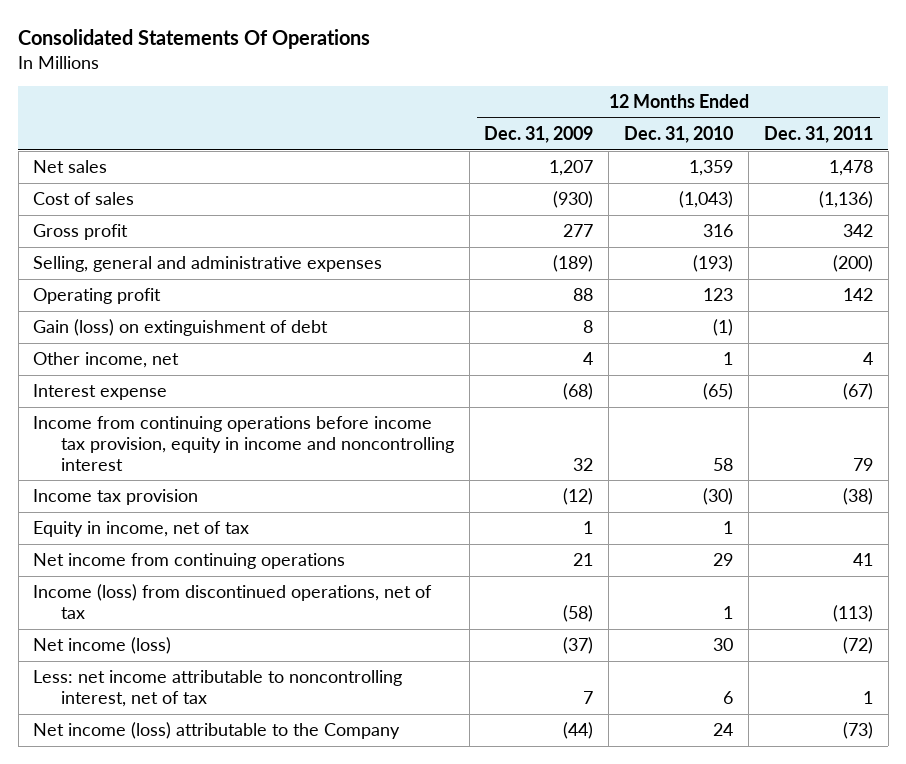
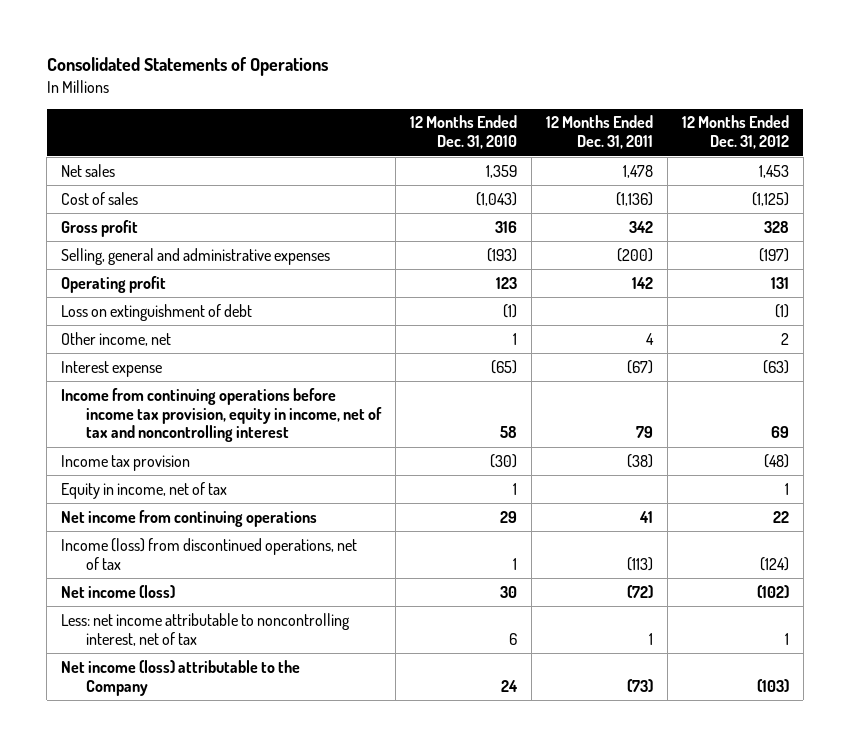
[18,29,371,50] Consolidated Statements Of Operations -> [46,57,328,77] Consolidated Statements of Operations
[484,126,594,144] Dec. 31, 2009 -> none
none -> [681,115,789,150] 12 Months Ended Dec. 31, 2012
[33,319,329,337] Gain (loss) on extinguishment of debt -> [61,303,253,321] Loss on extinguishment of debt
[33,416,454,471] Income from continuing operations before income tax provision, equity in income and noncontrolling interest -> [61,387,383,443] Income from continuing operations before income tax provision, equity in income, net of tax and noncontrolling interest

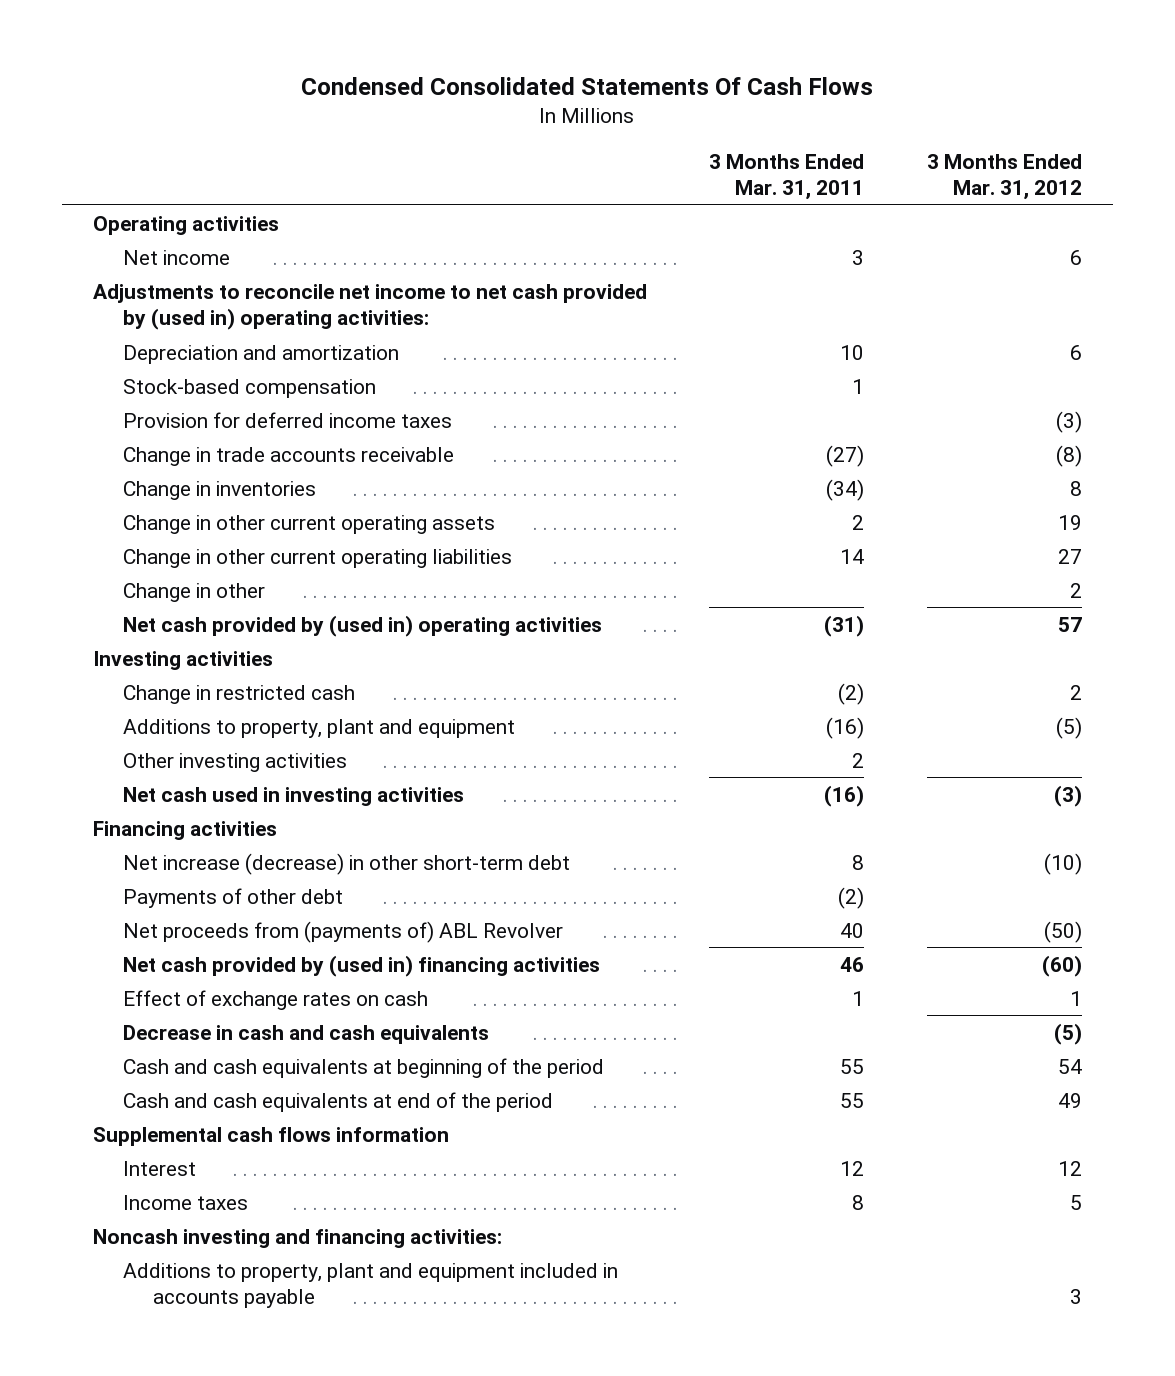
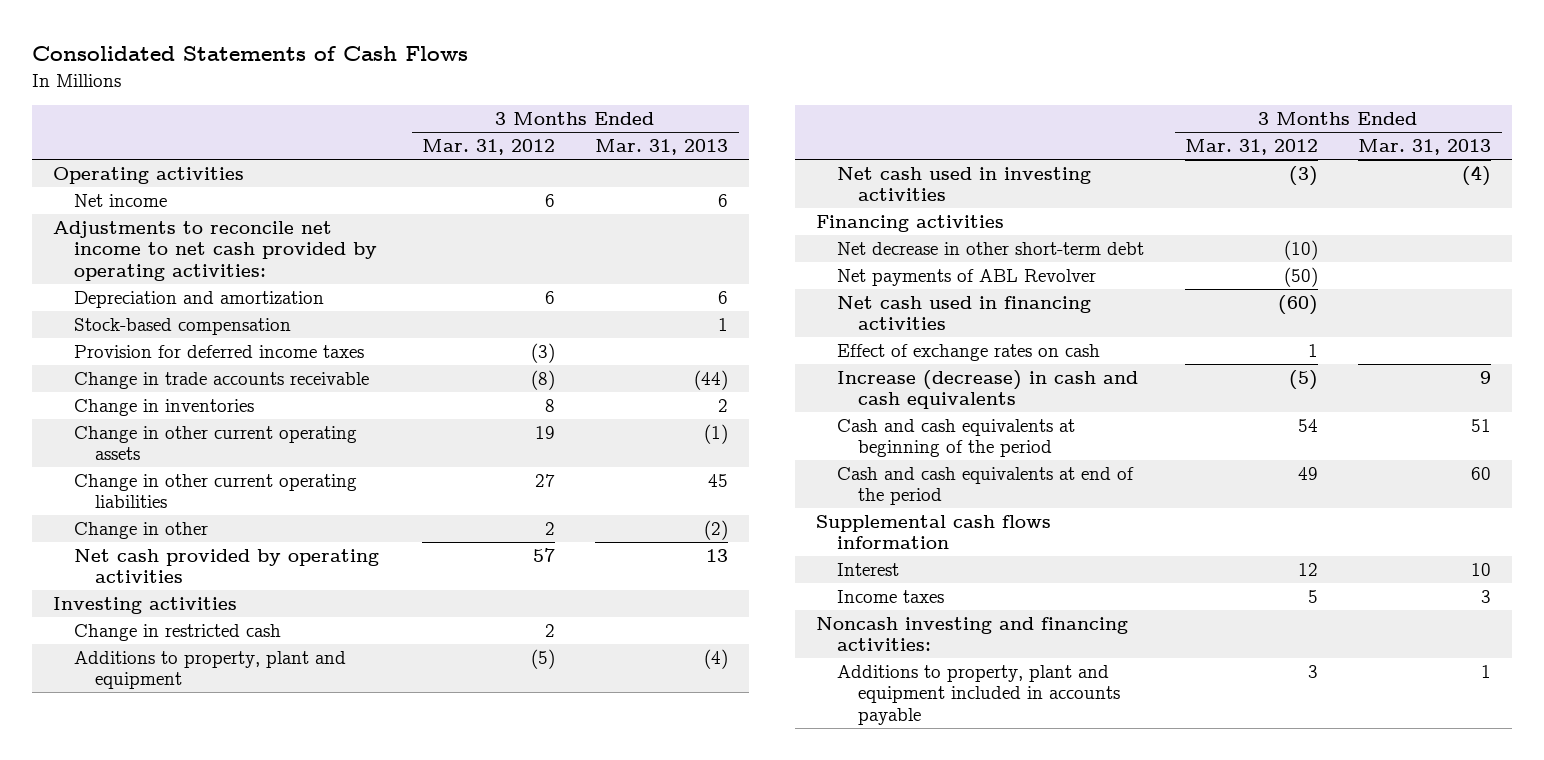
[301,76,874,95] Condensed Consolidated Statements Of Cash Flows -> [32,46,469,62] Consolidated Statements of Cash Flows
[709,153,865,201] 3 Months Ended Mar. 31, 2011 -> none
none -> [595,139,729,156] Mar. 31, 2013
[93,283,648,330] Adjustments to reconcile net income to net cash provided by (used in) operating activities: -> [52,220,378,282] Adjustments to reconcile net income to net cash provided by operating activities:
[123,614,603,637] Net cash provided by (used in) operating activities -> [74,548,380,584] Net cash provided by operating activities
[123,752,348,772] Other investing activities -> none
[123,887,344,908] Payments of other debt -> none
[123,852,571,875] Net increase (decrease) in other short-term debt -> [837,241,1145,255] Net decrease in other short-term debt
[123,920,564,943] Net proceeds from (payments of) ABL Revolver -> [837,268,1097,286] Net payments of ABL Revolver
[123,954,601,977] Net cash provided by (used in) financing activities -> [837,295,1092,331] Net cash used in financing activities
[123,1024,490,1044] Decrease in cash and cash equivalents -> [837,369,1139,410] Increase (decrease) in cash and cash equivalents

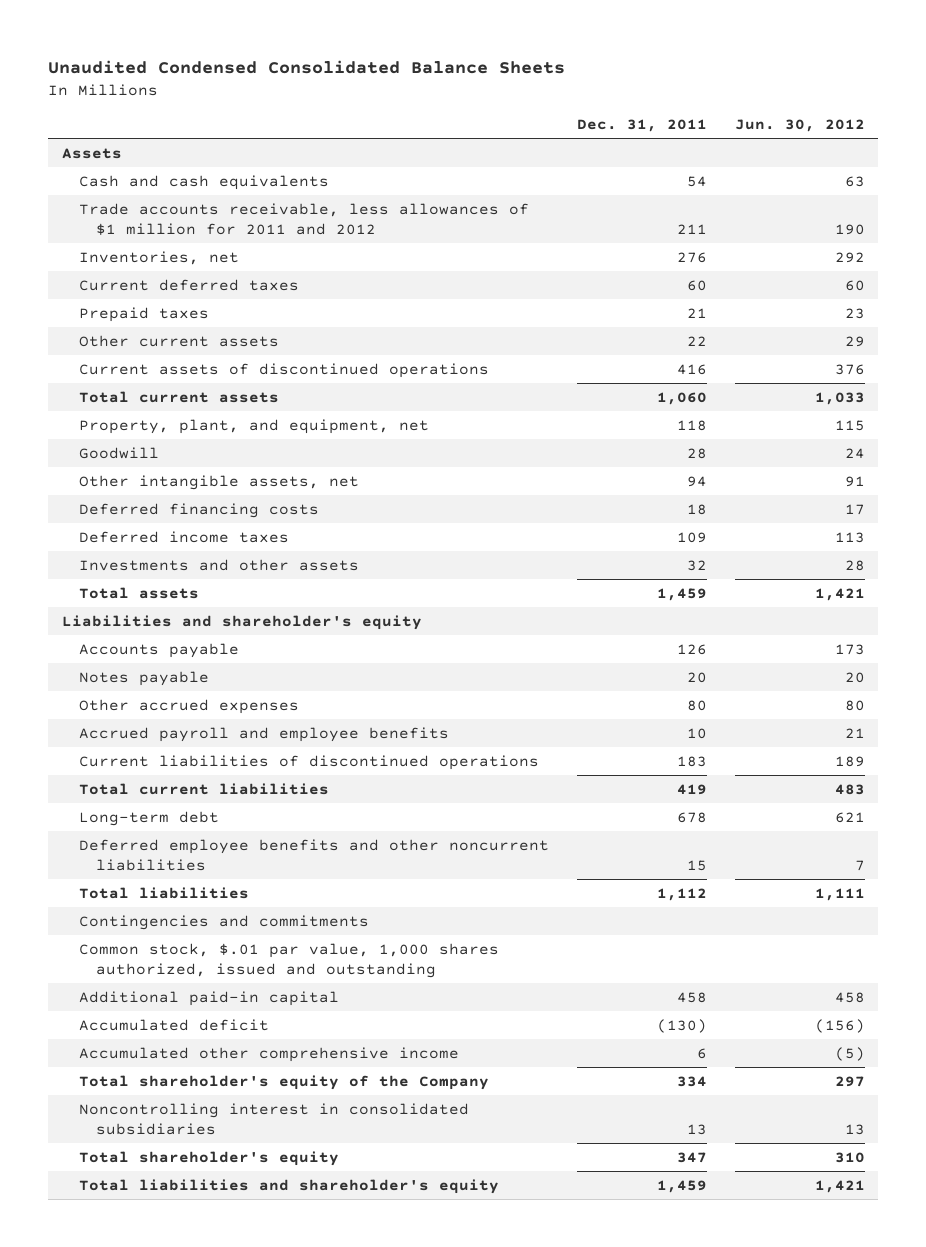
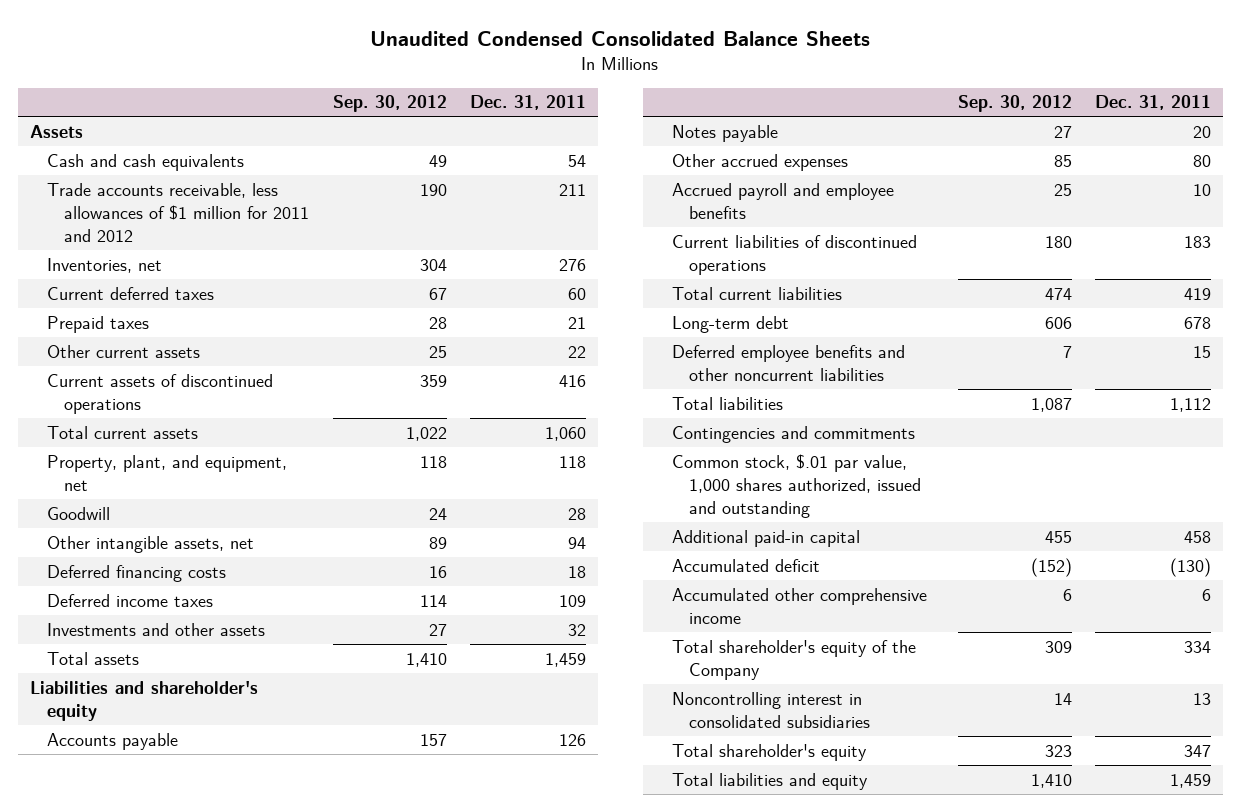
[734,119,865,133] Jun. 30, 2012 -> none
none -> [332,95,447,113] Sep. 30, 2012
[79,1178,500,1194] Total liabilities and shareholder's equity -> [671,772,868,790] Total liabilities and equity

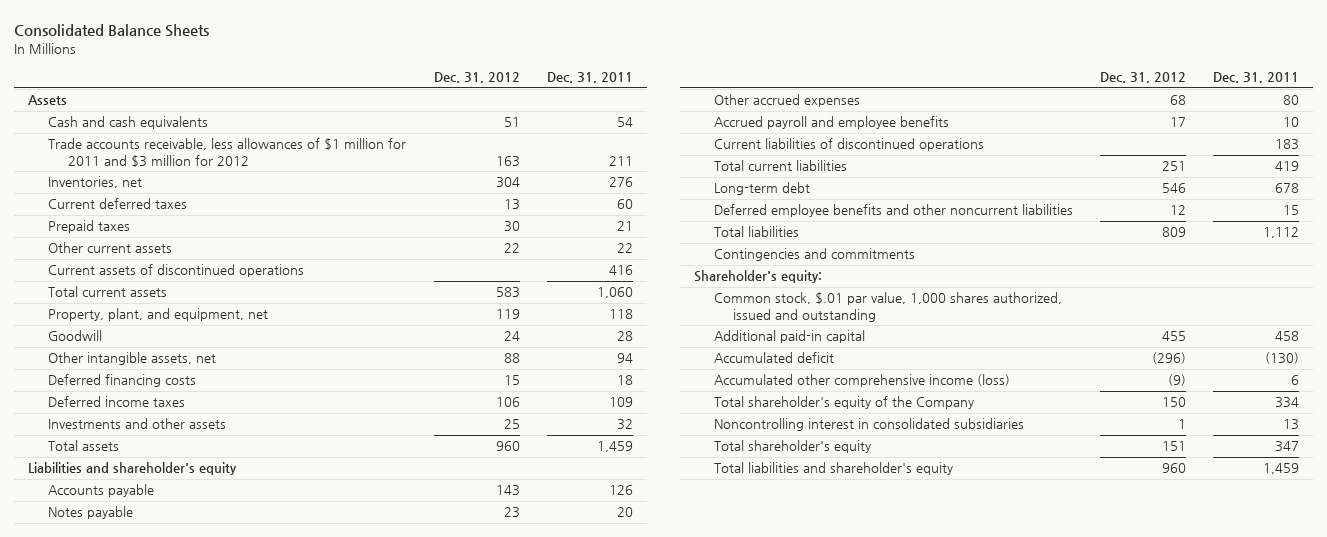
[370,30,871,46] Unaudited Condensed Consolidated Balance Sheets -> [14,23,210,37] Consolidated Balance Sheets
[332,95,447,113] Sep. 30, 2012 -> none
none -> [434,72,521,84] Dec. 31, 2012
[47,182,310,242] Trade accounts receivable, less allowances of $1 million for 2011 and 2012 -> [47,138,406,167] Trade accounts receivable, less allowances of $1 million for 2011 and $3 million for 2012
none -> [693,270,822,284] Shareholder's equity:
[671,587,927,624] Accumulated other comprehensive income -> [713,374,1010,388] Accumulated other comprehensive income (loss)
[671,772,868,790] Total liabilities and equity -> [713,462,953,476] Total liabilities and shareholder's equity

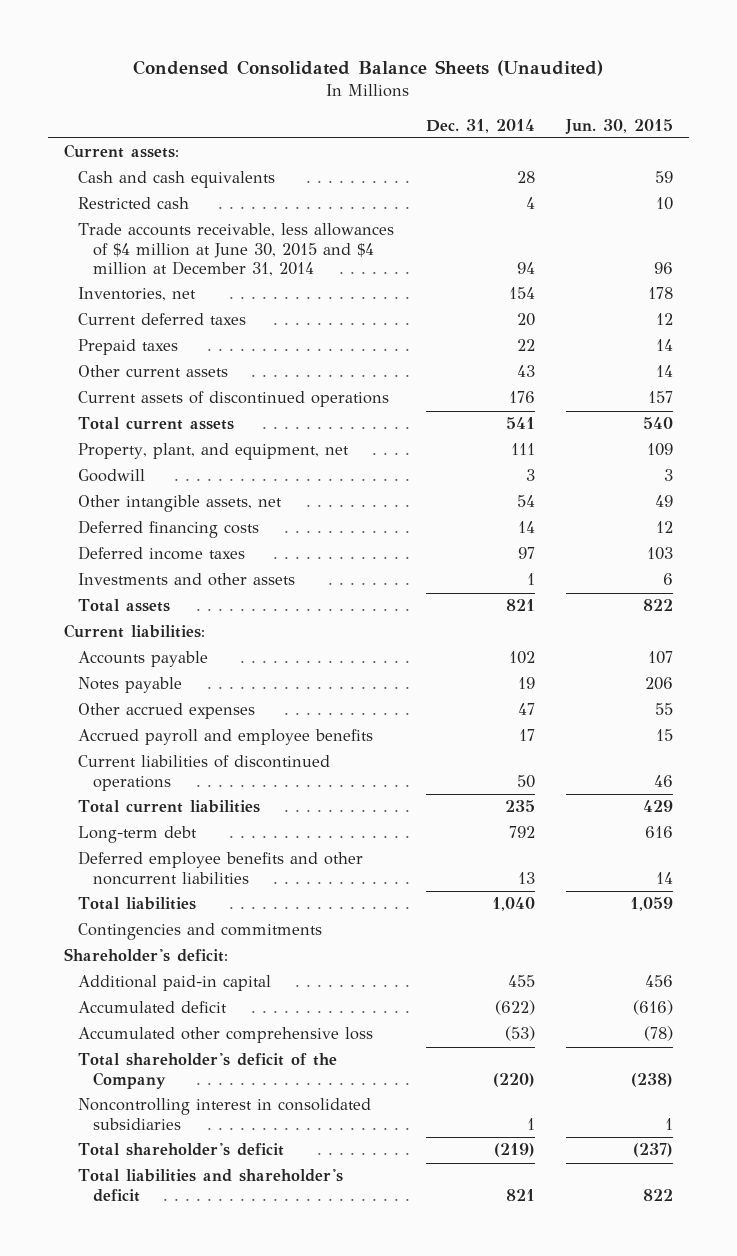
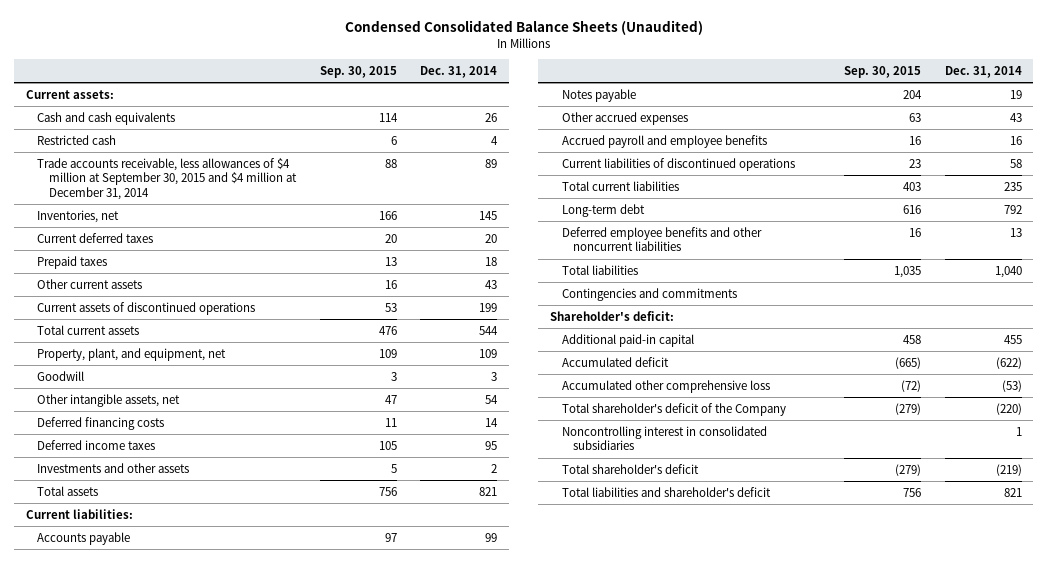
[565,118,674,134] Jun. 30, 2015 -> none
none -> [319,66,397,79] Sep. 30, 2015
[516,171,535,184] 28 -> [485,112,498,122] 26
[78,223,395,277] Trade accounts receivable, less allowances of $4 million at June 30, 2015 and $4 million at December 31, 2014 -> [37,157,298,201] Trade accounts receivable, less allowances of $4 million at September 30, 2015 and $4 million at December 31, 2014
[516,262,535,275] 94 -> [485,158,498,168] 89
[508,287,535,300] 154 -> [479,210,498,220] 145
[516,339,535,352] 22 -> [485,256,498,266] 18
[508,391,535,404] 176 -> [479,302,498,312] 199
[505,417,535,430] 541 -> [479,325,499,335] 544
[510,443,535,456] 111 -> [479,348,498,358] 109
[517,547,535,560] 97 -> [485,440,498,450] 95
[526,573,535,586] 1 -> [491,463,498,473] 2
[508,651,535,665] 102 -> [485,532,498,542] 99
[517,703,535,716] 47 -> [1009,112,1022,122] 43
[518,729,535,742] 17 -> [1009,135,1022,145] 16
[516,774,535,788] 50 -> [1009,158,1022,168] 58

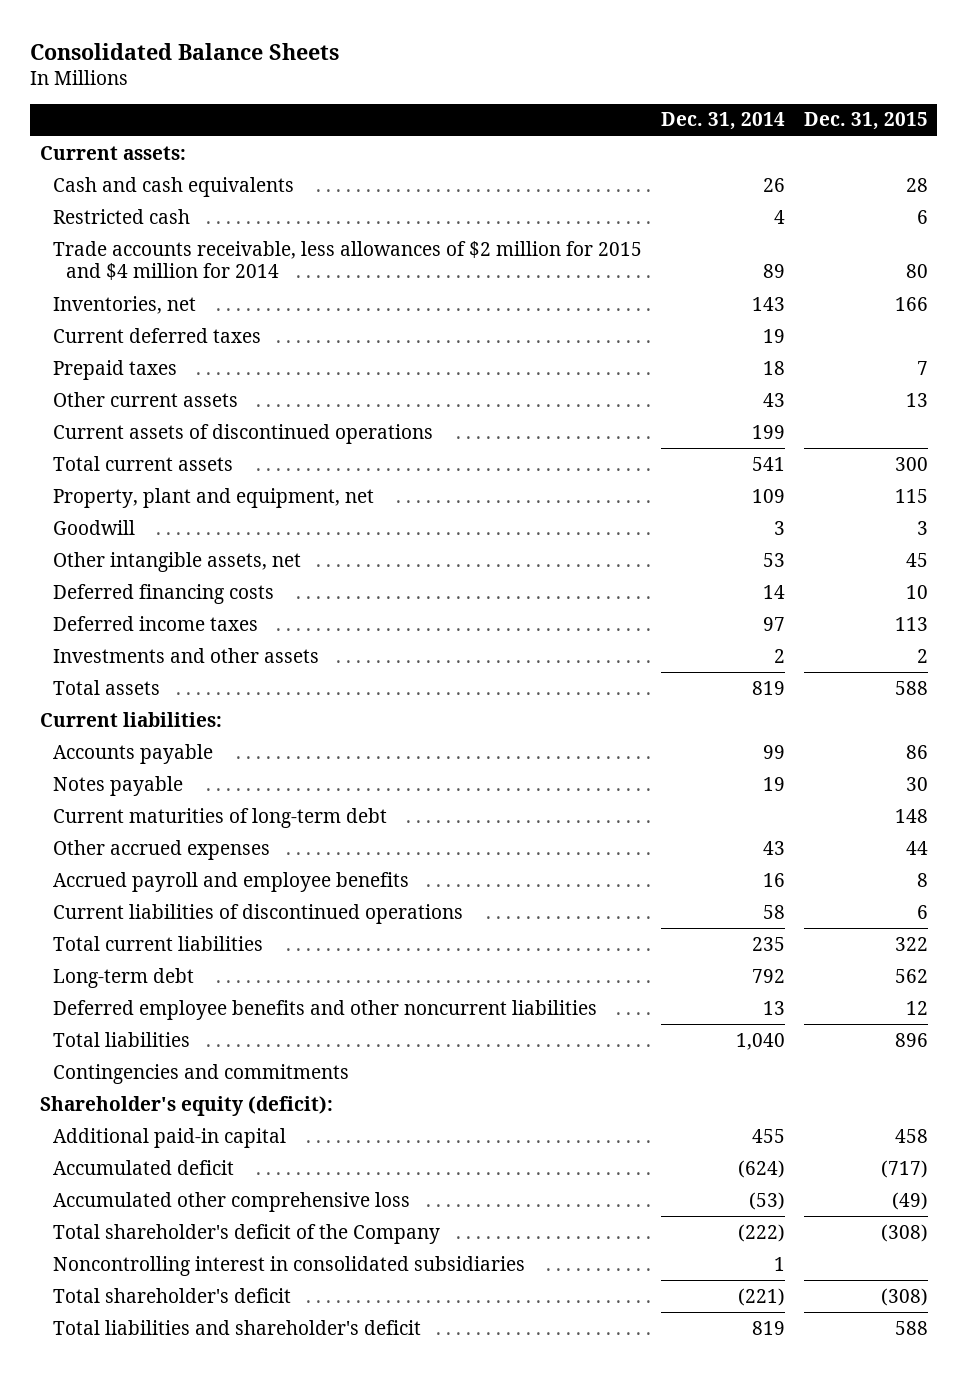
[344,19,703,35] Condensed Consolidated Balance Sheets (Unaudited) -> [30,42,340,60] Consolidated Balance Sheets
[319,66,397,79] Sep. 30, 2015 -> none
none -> [803,112,928,131] Dec. 31, 2015
[37,157,298,201] Trade accounts receivable, less allowances of $4 million at September 30, 2015 and $4 million at December 31, 2014 -> [53,240,643,281] Trade accounts receivable, less allowances of $2 million for 2015 and $4 million for 2014
[479,210,498,220] 145 -> [751,296,785,311] 143
[485,233,498,243] 20 -> [762,328,785,343] 19
[479,325,499,335] 544 -> [751,456,785,471] 541
[37,347,227,361] Property, plant, and equipment, net -> [53,487,375,508] Property, plant and equipment, net
[485,394,499,404] 54 -> [762,552,785,567] 53
[485,440,498,450] 95 -> [762,616,785,631] 97
[479,486,498,496] 821 -> [751,680,785,695] 819
none -> [53,807,388,828] Current maturities of long-term debt
[549,310,674,321] Shareholder's deficit: -> [39,1095,333,1116] Shareholder's equity (deficit):
[995,356,1022,369] (622) -> [737,1159,785,1178] (624)
[995,402,1022,415] (220) -> [737,1223,785,1242] (222)
[995,463,1022,476] (219) -> [737,1287,785,1306] (221)
[1003,487,1022,497] 821 -> [751,1320,785,1335] 819

